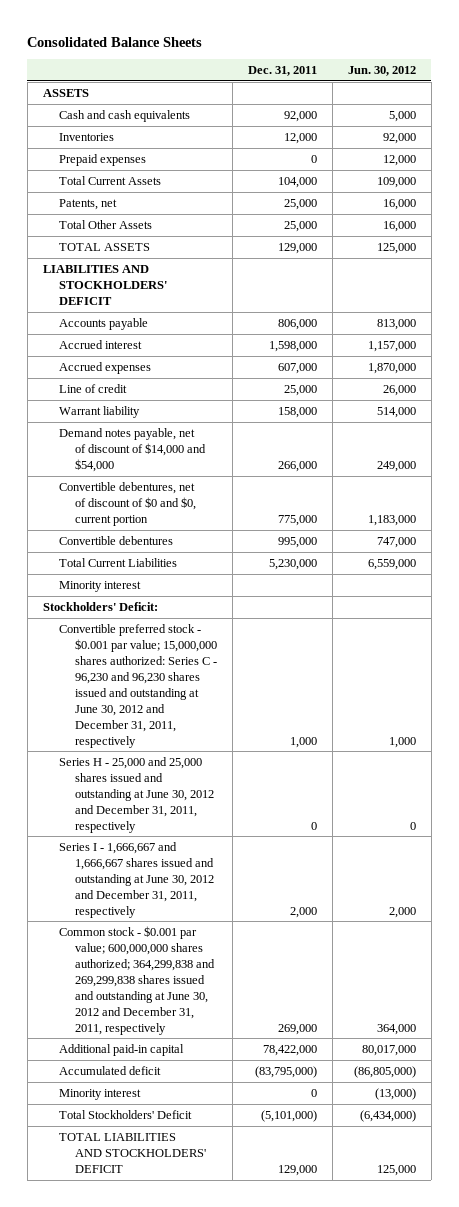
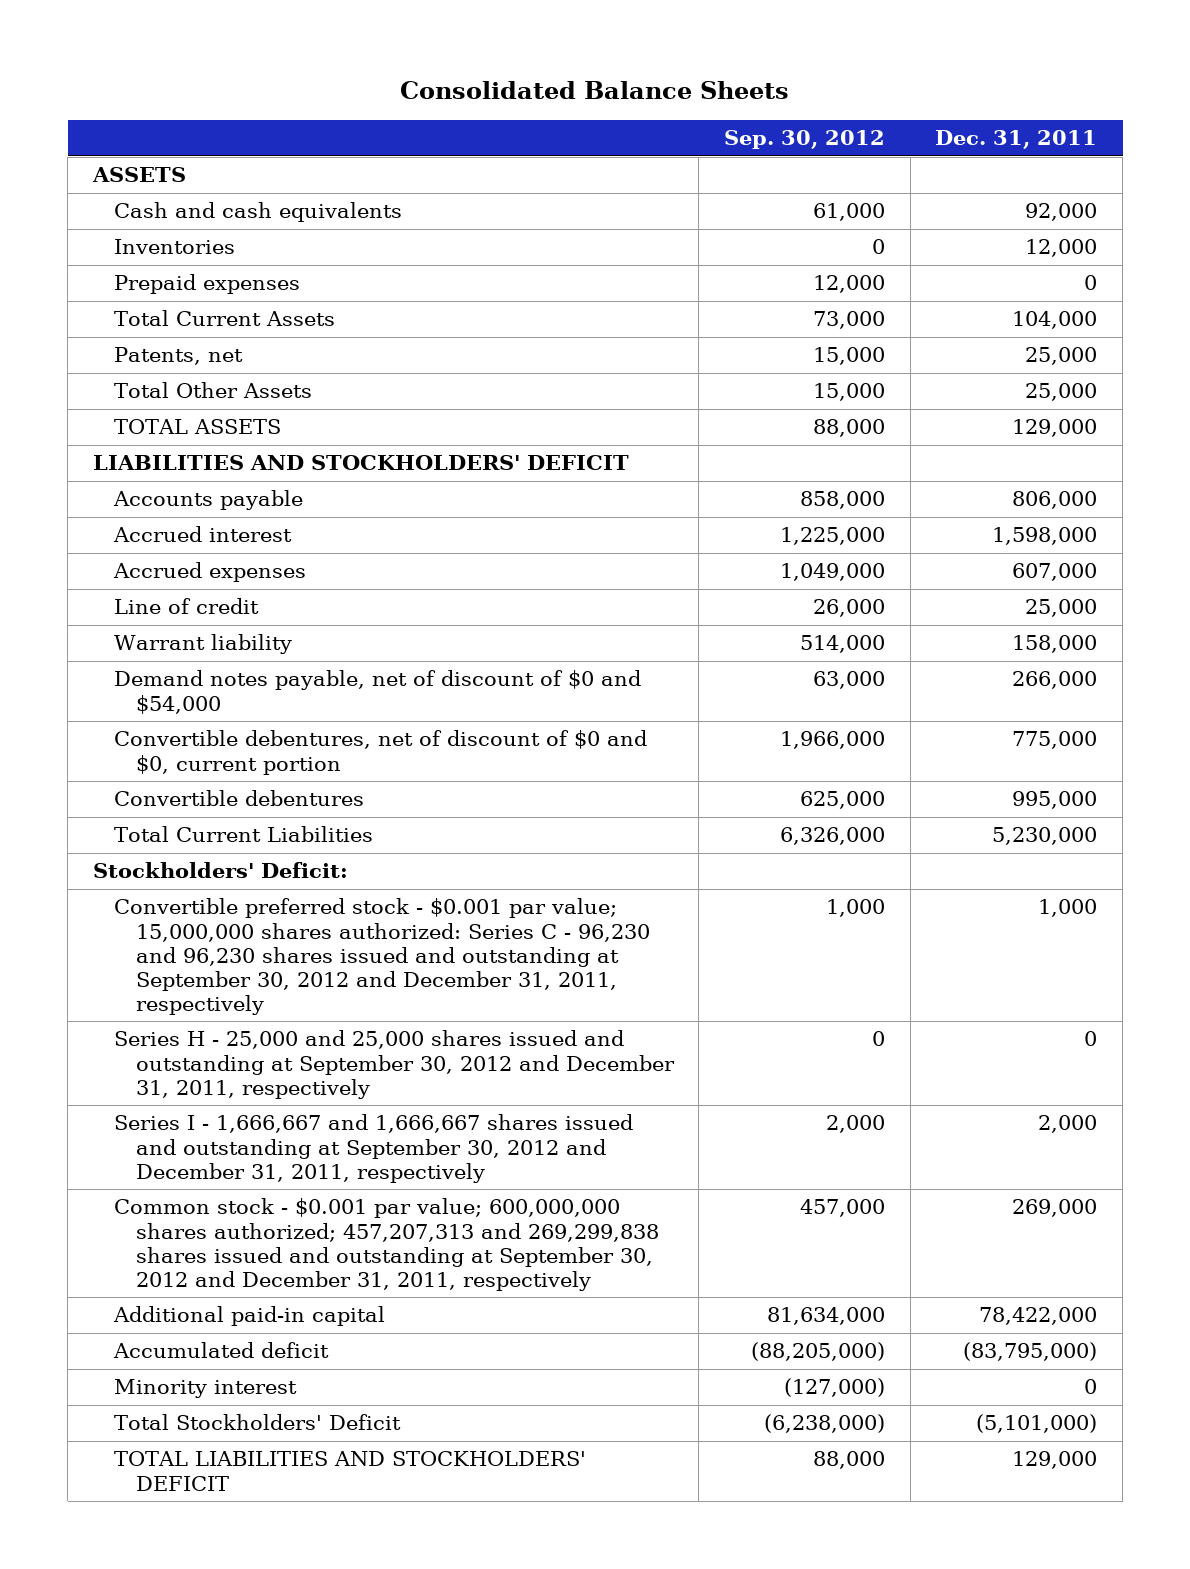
[347,65,416,76] Jun. 30, 2012 -> none
none -> [724,130,886,150] Sep. 30, 2012
[59,427,207,472] Demand notes payable, net of discount of $14,000 and $54,000 -> [114,670,642,714] Demand notes payable, net of discount of $0 and $54,000
[59,580,142,592] Minority interest -> none
[59,623,218,748] Convertible preferred stock - $0.001 par value; 15,000,000 shares authorized: Series C - 96,230 and 96,230 shares issued and outstanding at June 30, 2012 and December 31, 2011, respectively -> [114,898,650,1015] Convertible preferred stock - $0.001 par value; 15,000,000 shares authorized: Series C - 96,230 and 96,230 shares issued and outstanding at September 30, 2012 and December 31, 2011, respectively
[59,756,215,833] Series H - 25,000 and 25,000 shares issued and outstanding at June 30, 2012 and December 31, 2011, respectively -> [114,1030,675,1099] Series H - 25,000 and 25,000 shares issued and outstanding at September 30, 2012 and December 31, 2011, respectively
[59,841,215,918] Series I - 1,666,667 and 1,666,667 shares issued and outstanding at June 30, 2012 and December 31, 2011, respectively -> [114,1114,634,1183] Series I - 1,666,667 and 1,666,667 shares issued and outstanding at September 30, 2012 and December 31, 2011, respectively
[59,925,216,1035] Common stock - $0.001 par value; 600,000,000 shares authorized; 364,299,838 and 269,299,838 shares issued and outstanding at June 30, 2012 and December 31, 2011, respectively -> [114,1198,659,1291] Common stock - $0.001 par value; 600,000,000 shares authorized; 457,207,313 and 269,299,838 shares issued and outstanding at September 30, 2012 and December 31, 2011, respectively

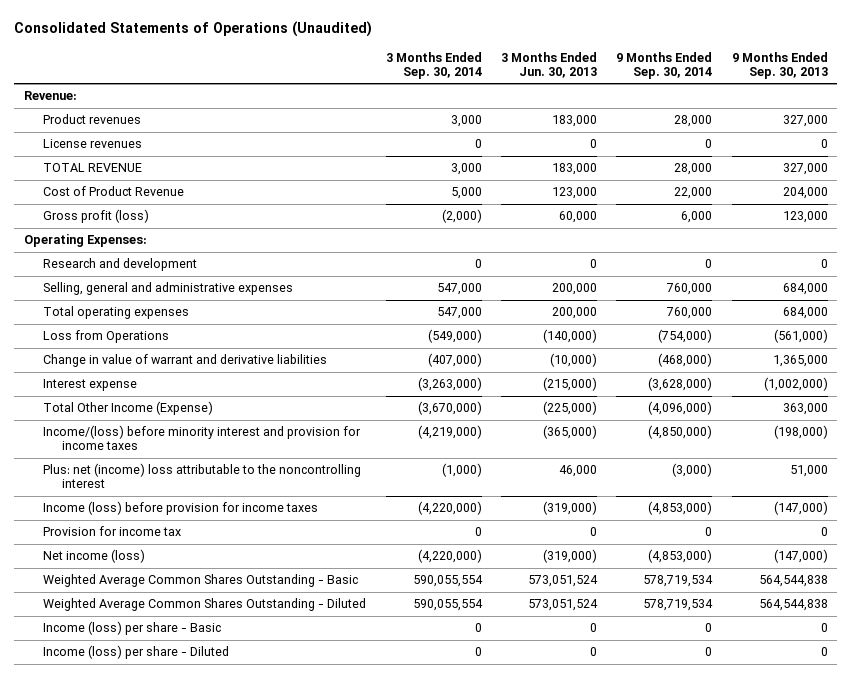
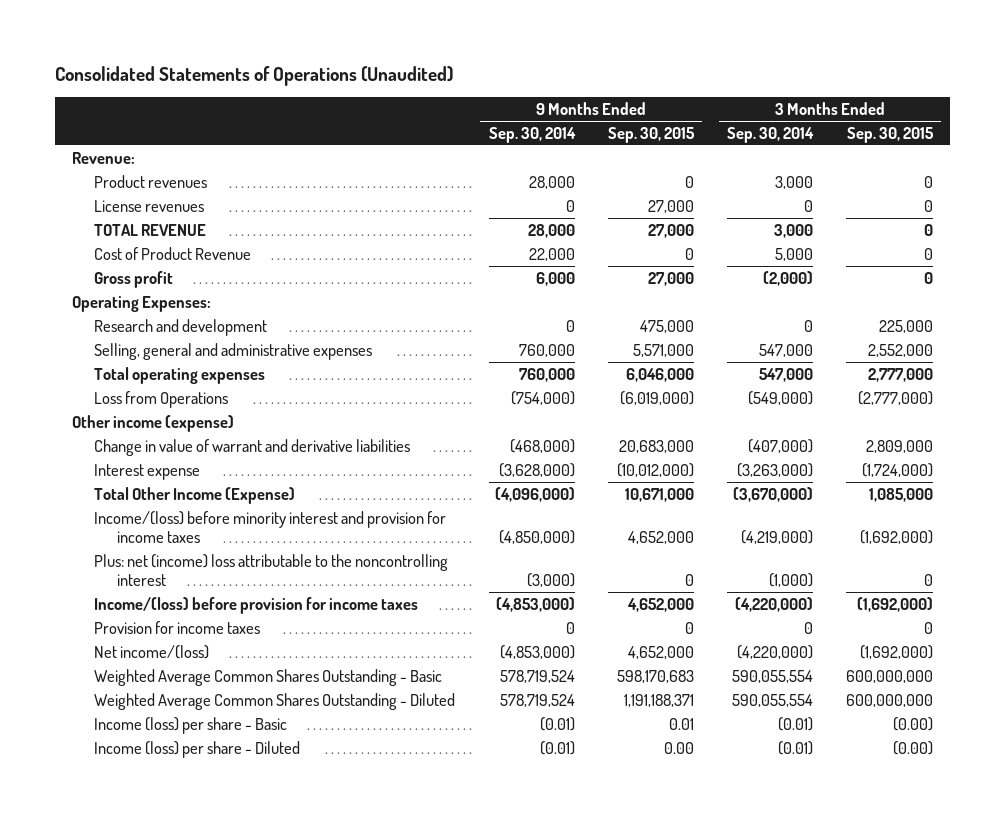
[500,51,597,78] 3 Months Ended Jun. 30, 2013 -> none
[731,51,828,79] 9 Months Ended Sep. 30, 2013 -> none
none -> [607,127,695,144] Sep. 30, 2015
none -> [847,127,935,144] Sep. 30, 2015
[43,209,150,224] Gross profit (loss) -> [94,270,174,288] Gross profit
none -> [71,414,234,432] Other income (expense)
[43,501,319,516] Income (loss) before provision for income taxes -> [94,596,419,614] Income/(loss) before provision for income taxes
[43,526,182,537] Provision for income tax -> [94,620,261,634] Provision for income taxes
[43,549,146,564] Net income (loss) -> [94,644,210,659] Net income/(loss)
[643,575,714,588] 578,719,534 -> [499,669,575,683] 578,719,524
[643,599,714,612] 578,719,534 -> [499,693,575,707] 578,719,524
[474,623,482,633] 0 -> [777,716,813,731] (0.01)
[705,623,713,633] 0 -> [539,716,575,731] (0.01)
[474,647,482,657] 0 -> [777,740,813,755] (0.01)
[705,647,713,657] 0 -> [539,740,575,755] (0.01)

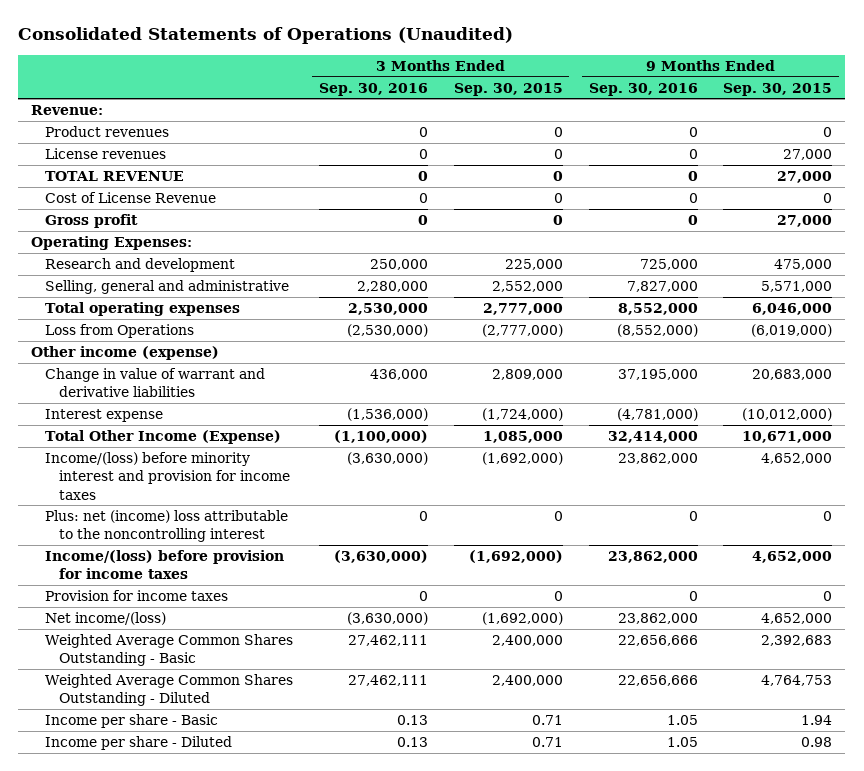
[488,127,576,144] Sep. 30, 2014 -> none
[726,127,814,144] Sep. 30, 2014 -> none
none -> [318,82,428,96] Sep. 30, 2016
none -> [588,82,698,96] Sep. 30, 2016
[94,246,252,260] Cost of Product Revenue -> [45,192,217,204] Cost of License Revenue
[94,342,373,360] Selling, general and administrative expenses -> [45,280,290,295] Selling, general and administrative
[616,669,694,683] 598,170,683 -> [761,635,833,647] 2,392,683
[846,669,934,683] 600,000,000 -> [491,635,563,647] 2,400,000
[623,693,694,707] 1,191,188,371 -> [761,675,833,687] 4,764,753
[846,693,934,707] 600,000,000 -> [491,675,563,687] 2,400,000
[94,716,288,734] Income (loss) per share - Basic -> [45,714,219,729] Income per share - Basic
[668,717,694,730] 0.01 -> [801,715,833,726] 1.94
[893,716,934,731] (0.00) -> [531,715,563,726] 0.71
[94,740,301,758] Income (loss) per share - Diluted -> [45,736,233,751] Income per share - Diluted
[663,741,694,754] 0.00 -> [801,737,833,748] 0.98
[893,740,934,755] (0.00) -> [531,737,563,748] 0.71

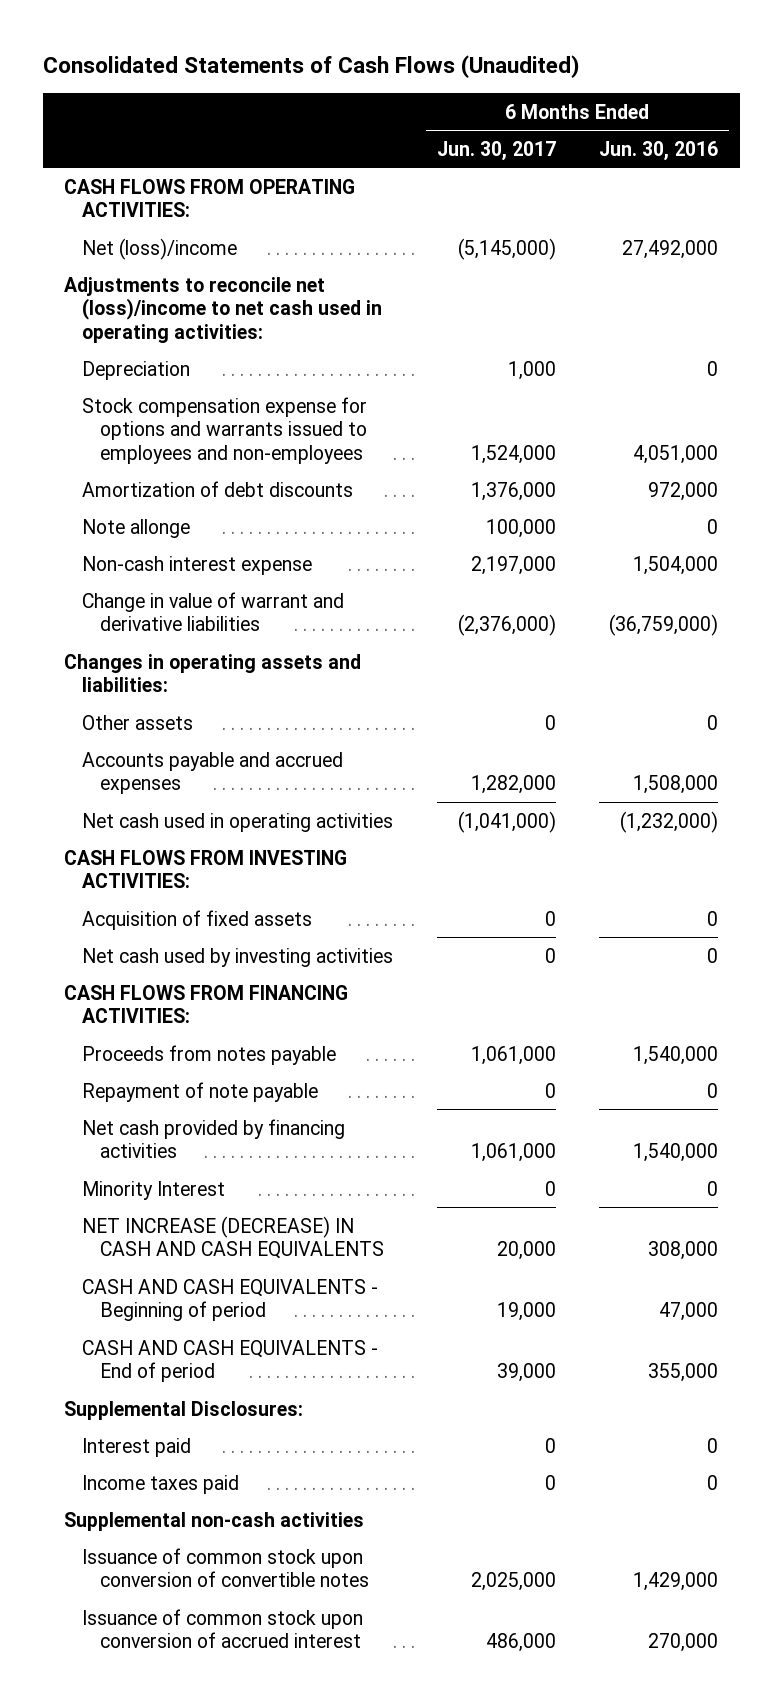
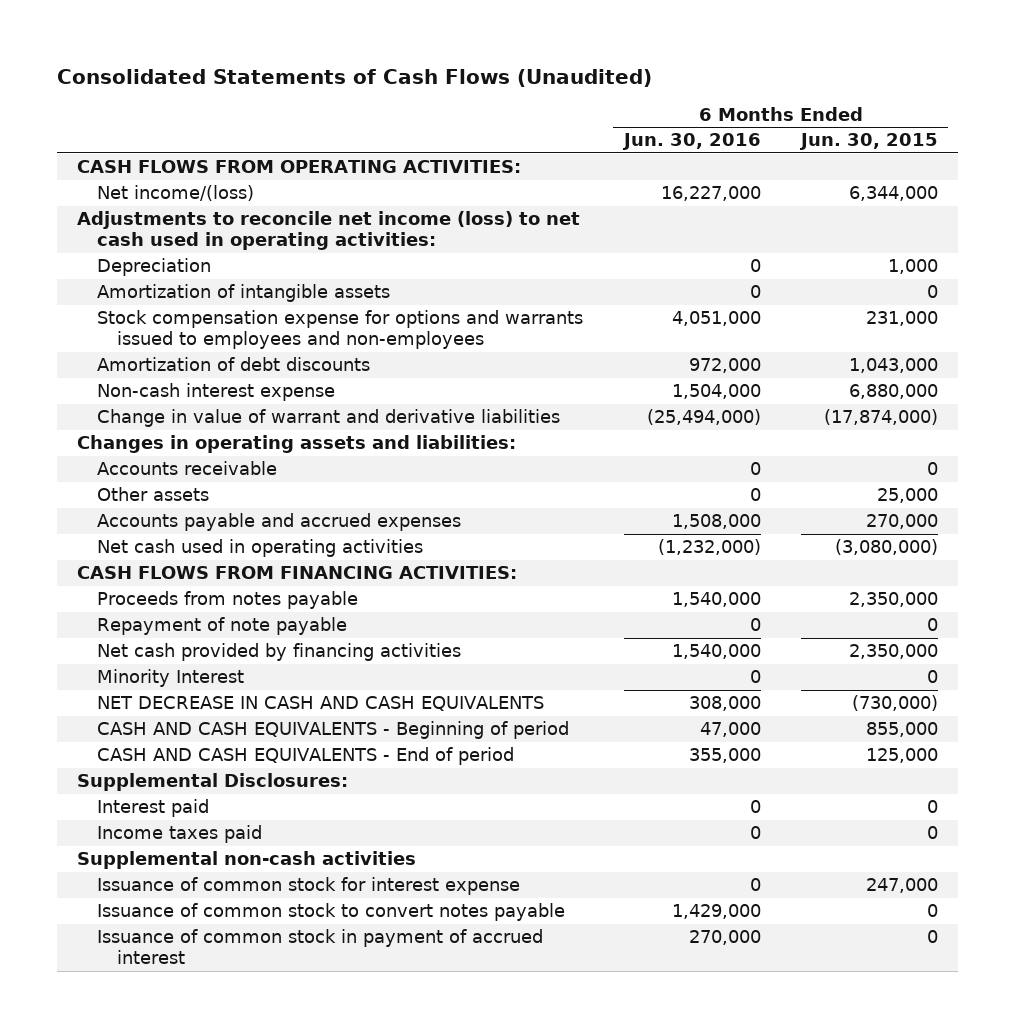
[436,140,556,161] Jun. 30, 2017 -> none
none -> [799,133,939,151] Jun. 30, 2015
[82,237,238,260] Net (loss)/income -> [97,185,255,202] Net income/(loss)
[621,239,718,259] 27,492,000 -> [660,186,761,202] 16,227,000
[64,276,383,343] Adjustments to reconcile net (loss)/income to net cash used in operating activities: -> [77,211,581,251] Adjustments to reconcile net income (loss) to net cash used in operating activities:
none -> [97,284,391,303] Amortization of intangible assets
[82,518,191,538] Note allonge -> none
[608,614,718,637] (36,759,000) -> [646,409,761,426] (25,494,000)
none -> [97,461,278,476] Accounts receivable
[64,849,348,889] CASH FLOWS FROM INVESTING ACTIVITIES: -> none
[82,909,313,930] Acquisition of fixed assets -> none
[82,947,394,967] Net cash used by investing activities -> none
[82,1215,385,1260] NET INCREASE (DECREASE) IN CASH AND CASH EQUIVALENTS -> [97,696,545,712] NET DECREASE IN CASH AND CASH EQUIVALENTS
none -> [97,877,521,896] Issuance of common stock for interest expense
[82,1547,370,1588] Issuance of common stock upon conversion of convertible notes -> [97,903,566,922] Issuance of common stock to convert notes payable
[82,1608,364,1649] Issuance of common stock upon conversion of accrued interest -> [97,929,544,965] Issuance of common stock in payment of accrued interest

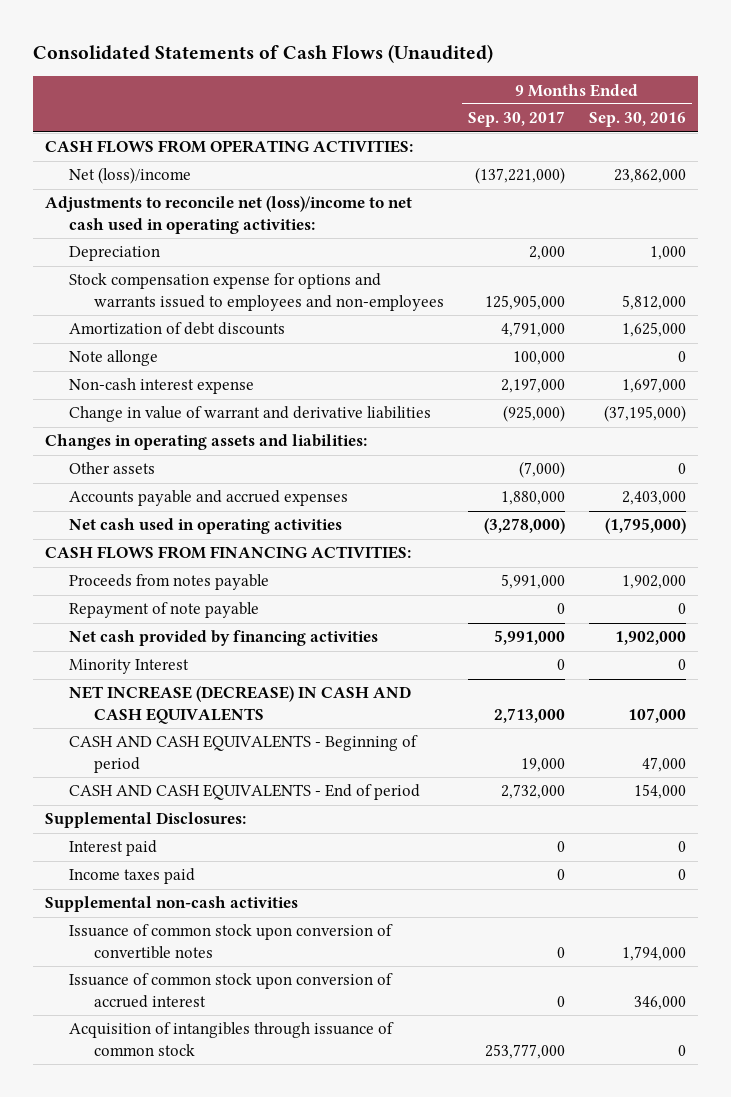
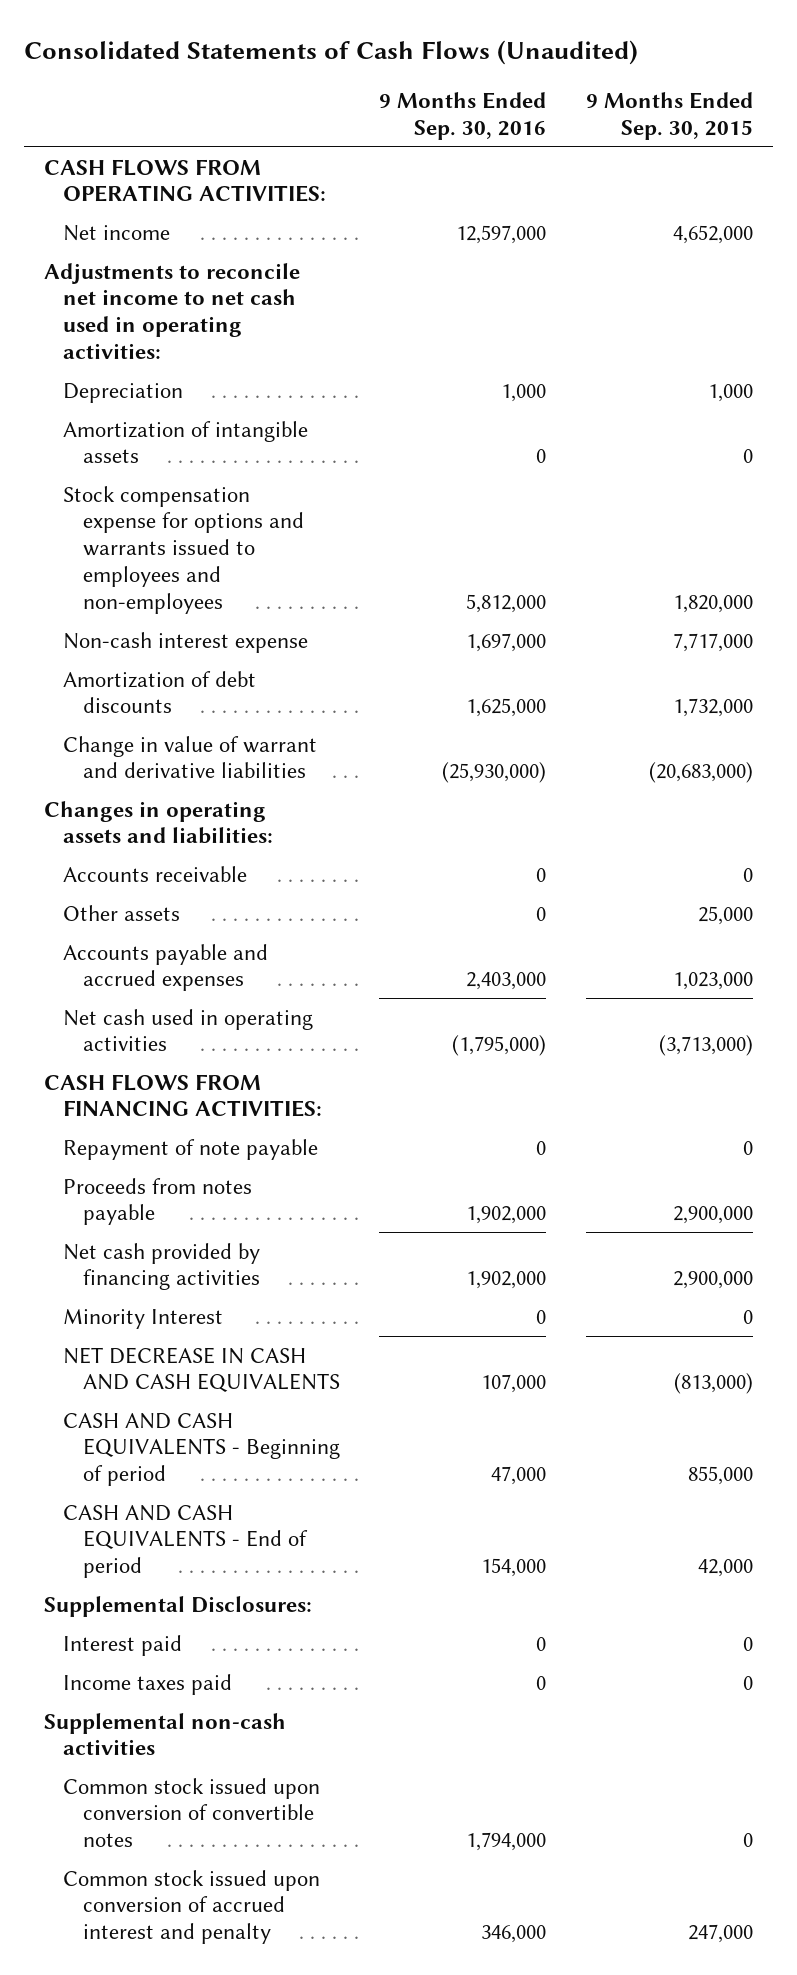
[468,111,566,128] Sep. 30, 2017 -> none
none -> [586,92,754,140] 9 Months Ended Sep. 30, 2015
[69,167,192,185] Net (loss)/income -> [63,224,171,241] Net income
[614,169,687,184] 23,862,000 -> [456,224,547,244] 12,597,000
[44,196,412,234] Adjustments to reconcile net (loss)/income to net cash used in operating activities: -> [44,262,301,360] Adjustments to reconcile net income to net cash used in operating activities:
none -> [63,420,309,464] Amortization of intangible assets
[69,350,159,367] Note allonge -> none
[69,322,286,336] Amortization of debt discounts -> [63,670,257,714] Amortization of debt discounts
[604,405,687,423] (37,195,000) -> [442,762,547,784] (25,930,000)
none -> [63,865,248,882] Accounts receivable
[69,574,270,591] Proceeds from notes payable -> [63,1177,253,1226] Proceeds from notes payable
[69,686,412,724] NET INCREASE (DECREASE) IN CASH AND CASH EQUIVALENTS -> [63,1346,340,1393] NET DECREASE IN CASH AND CASH EQUIVALENTS
[69,1022,395,1056] Acquisition of intangibles through issuance of common stock -> none
[69,924,394,959] Issuance of common stock upon conversion of convertible notes -> [63,1777,321,1848] Common stock issued upon conversion of convertible notes
[69,973,394,1008] Issuance of common stock upon conversion of accrued interest -> [63,1869,321,1945] Common stock issued upon conversion of accrued interest and penalty

